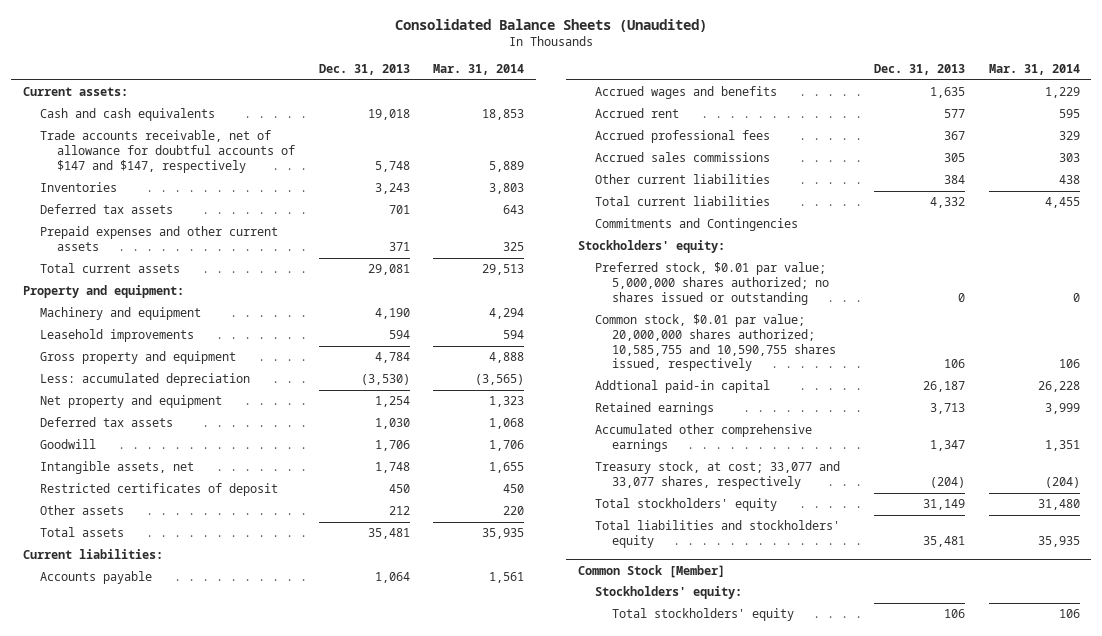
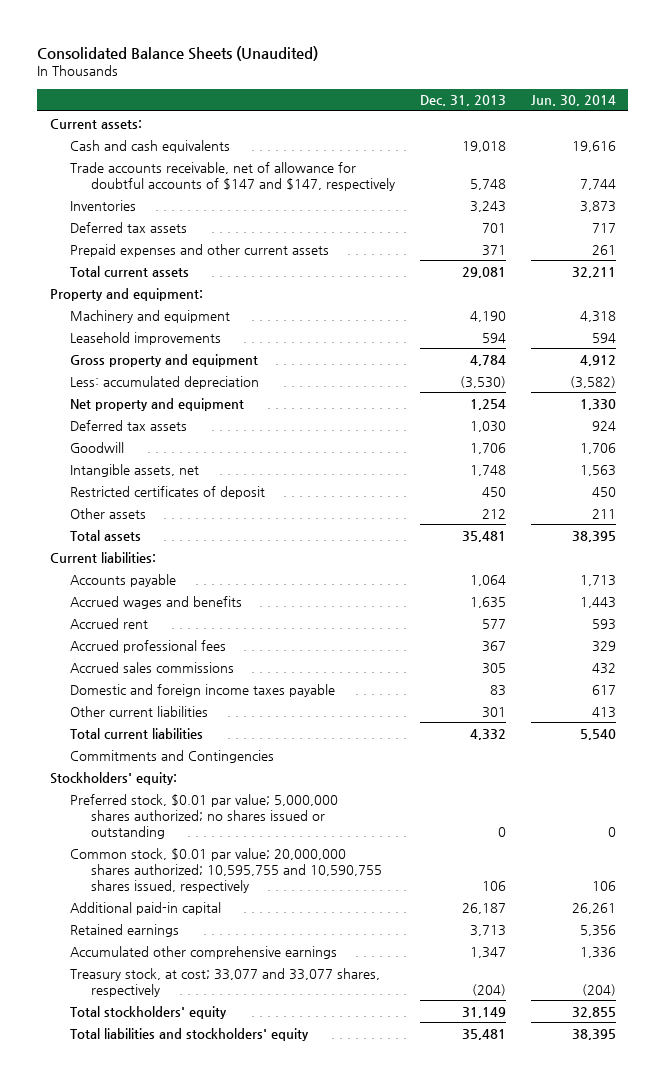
[433,64,525,76] Mar. 31, 2014 -> none
none -> [530,95,616,107] Jun. 30, 2014
none -> [70,683,336,697] Domestic and foreign income taxes payable
[943,175,965,185] 384 -> [481,706,506,718] 301
[595,314,837,372] Common stock, $0.01 par value; 20,000,000 shares authorized; 10,585,755 and 10,590,755 shares issued, respectively -> [70,847,383,893] Common stock, $0.01 par value; 20,000,000 shares authorized; 10,595,755 and 10,590,755 shares issued, respectively
[595,380,771,394] Addtional paid-in capital -> [70,901,222,915] Additional paid-in capital
[577,564,725,578] Common Stock [Member] -> none
[595,586,743,600] Stockholders' equity: -> none
[612,608,795,622] Total stockholders' equity -> none

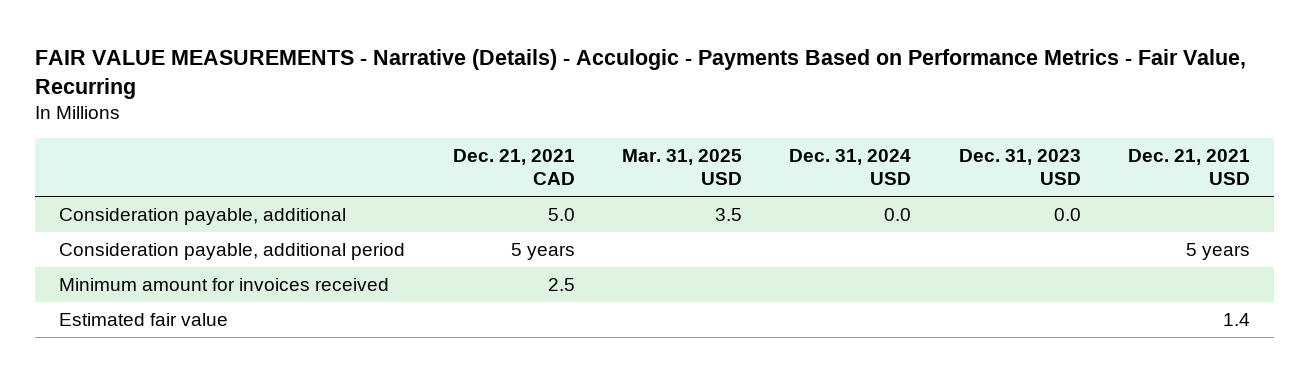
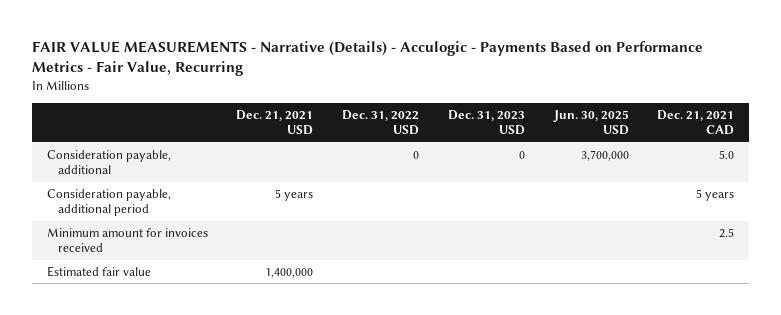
[621,149,742,186] Mar. 31, 2025 USD -> none
[789,149,912,186] Dec. 31, 2024 USD -> none
none -> [342,109,420,136] Dec. 31, 2022 USD
none -> [552,109,629,136] Jun. 30, 2025 USD
[1053,207,1081,221] 0.0 -> [518,150,525,159] 0
[1223,312,1251,326] 1.4 -> [265,267,314,278] 1,400,000

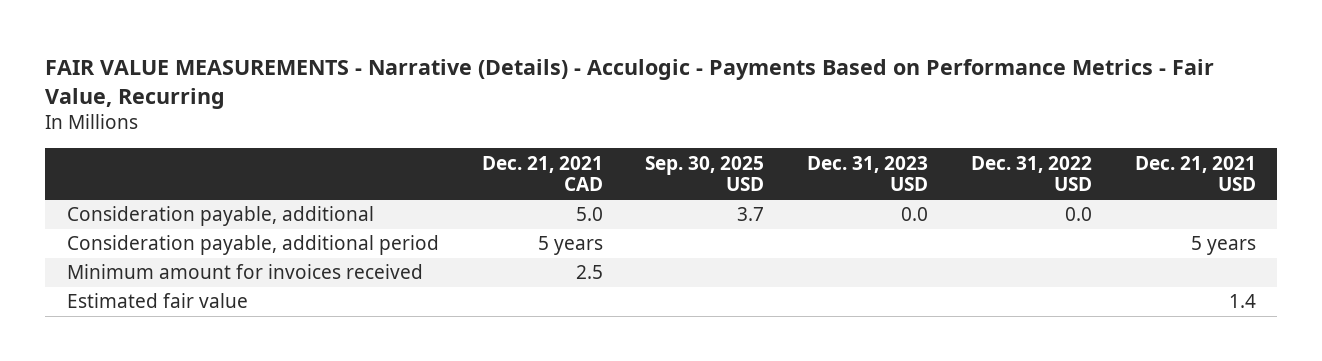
[552,109,629,136] Jun. 30, 2025 USD -> none
none -> [645,155,765,192] Sep. 30, 2025 USD
[413,150,420,159] 0 -> [1064,207,1092,222] 0.0
[518,150,525,159] 0 -> [901,207,929,222] 0.0
[265,267,314,278] 1,400,000 -> [1228,294,1256,309] 1.4

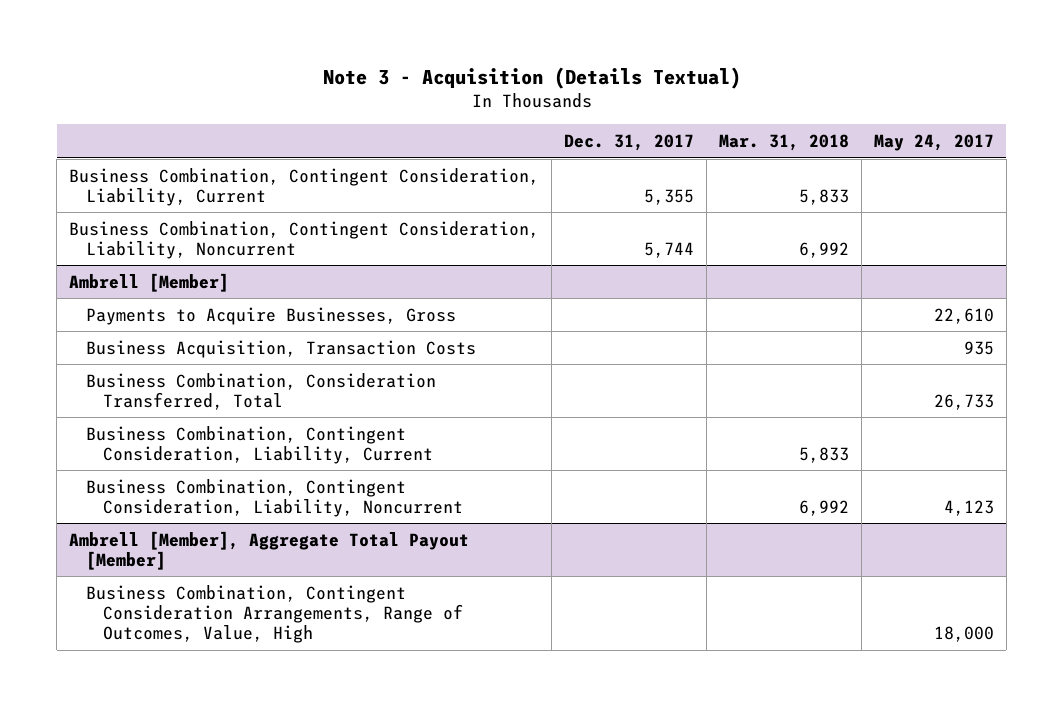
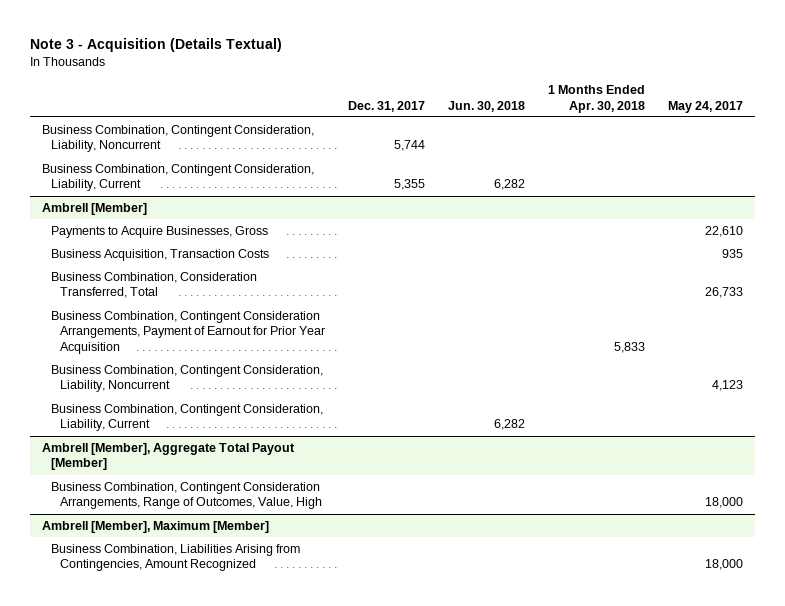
[719,134,850,152] Mar. 31, 2018 -> none
none -> [448,100,526,112] Jun. 30, 2018
none -> [548,85,646,113] 1 Months Ended Apr. 30, 2018
[69,167,540,206] Business Combination, Contingent Consideration, Liability, Current -> [41,163,314,192] Business Combination, Contingent Consideration, Liability, Current
none -> [50,310,326,354] Business Combination, Contingent Consideration Arrangements, Payment of Earnout for Prior Year Acquisition
[86,425,434,464] Business Combination, Contingent Consideration, Liability, Current -> [50,403,323,432] Business Combination, Contingent Consideration, Liability, Current
none -> [41,520,269,533] Ambrell [Member], Maximum [Member]
none -> [50,543,300,572] Business Combination, Liabilities Arising from Contingencies, Amount Recognized

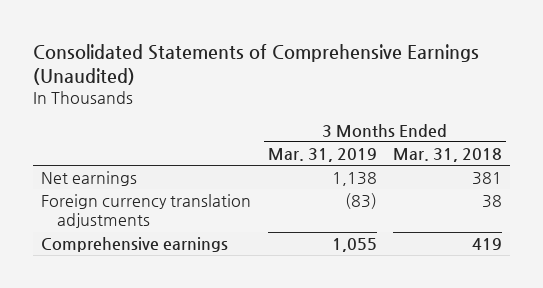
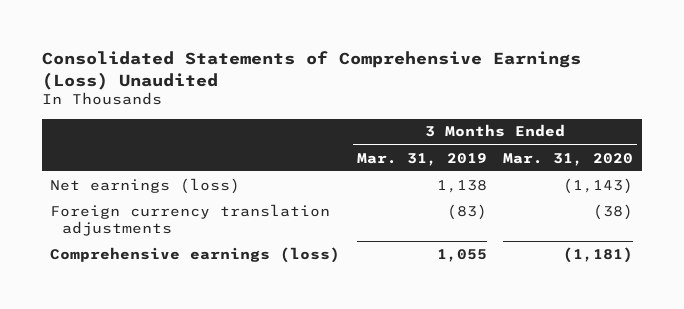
[33,43,480,85] Consolidated Statements of Comprehensive Earnings (Unaudited) -> [41,50,581,90] Consolidated Statements of Comprehensive Earnings (Loss) Unaudited
[392,148,502,163] Mar. 31, 2018 -> none
none -> [503,152,634,166] Mar. 31, 2020
[41,171,138,187] Net earnings -> [50,177,241,194] Net earnings (loss)
[41,237,229,253] Comprehensive earnings -> [50,246,341,263] Comprehensive earnings (loss)

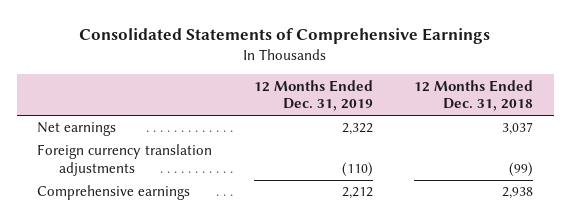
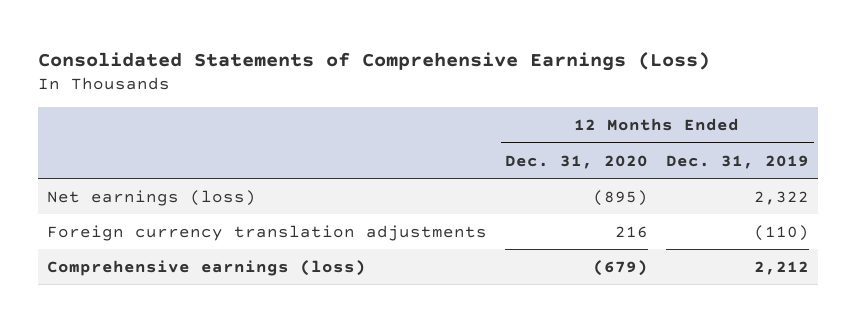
[79,27,491,44] Consolidated Statements of Comprehensive Earnings -> [38,51,711,71] Consolidated Statements of Comprehensive Earnings (Loss)
[414,79,534,112] 12 Months Ended Dec. 31, 2018 -> none
none -> [505,154,649,169] Dec. 31, 2020
[37,122,117,137] Net earnings -> [47,189,257,206] Net earnings (loss)
[37,185,191,201] Comprehensive earnings -> [47,259,367,276] Comprehensive earnings (loss)

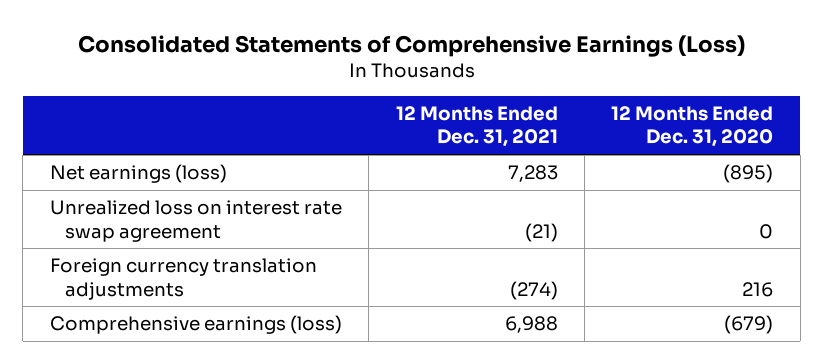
[666,154,810,169] Dec. 31, 2019 -> none
none -> [395,106,558,148] 12 Months Ended Dec. 31, 2021
none -> [49,200,342,242] Unrealized loss on interest rate swap agreement

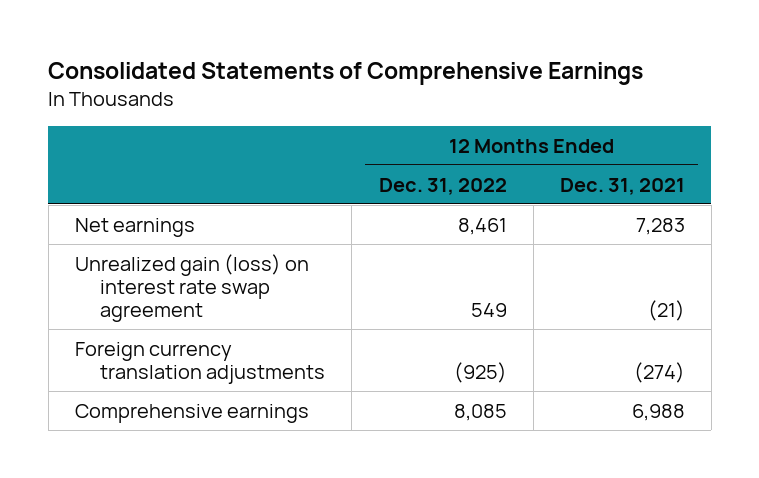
[77,34,745,57] Consolidated Statements of Comprehensive Earnings (Loss) -> [48,62,644,86] Consolidated Statements of Comprehensive Earnings
[611,106,774,148] 12 Months Ended Dec. 31, 2020 -> none
none -> [378,177,507,195] Dec. 31, 2022
[49,164,227,184] Net earnings (loss) -> [74,217,195,237] Net earnings
[49,200,342,242] Unrealized loss on interest rate swap agreement -> [74,253,309,323] Unrealized gain (loss) on interest rate swap agreement
[49,315,342,335] Comprehensive earnings (loss) -> [74,403,309,423] Comprehensive earnings

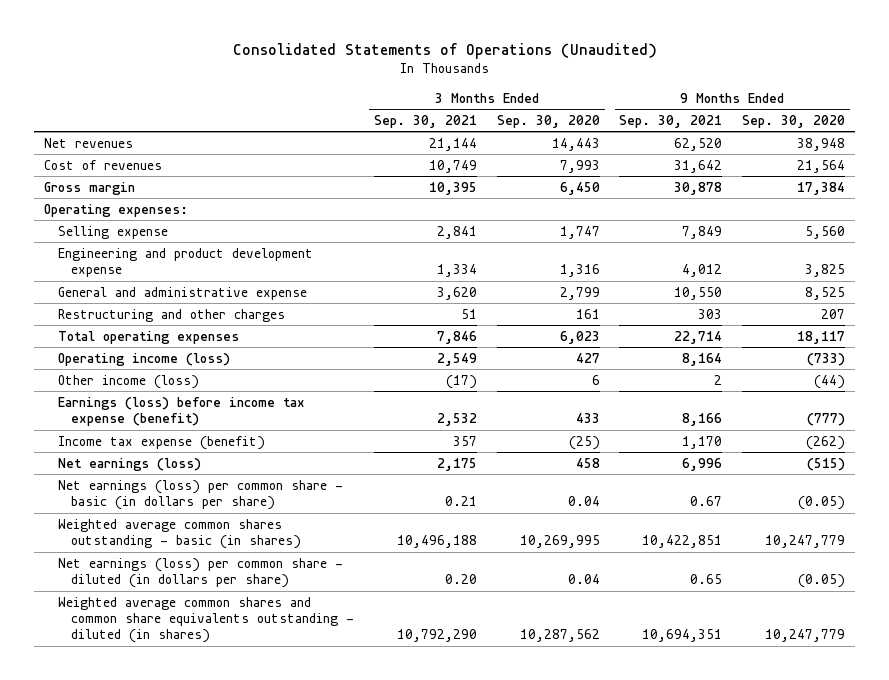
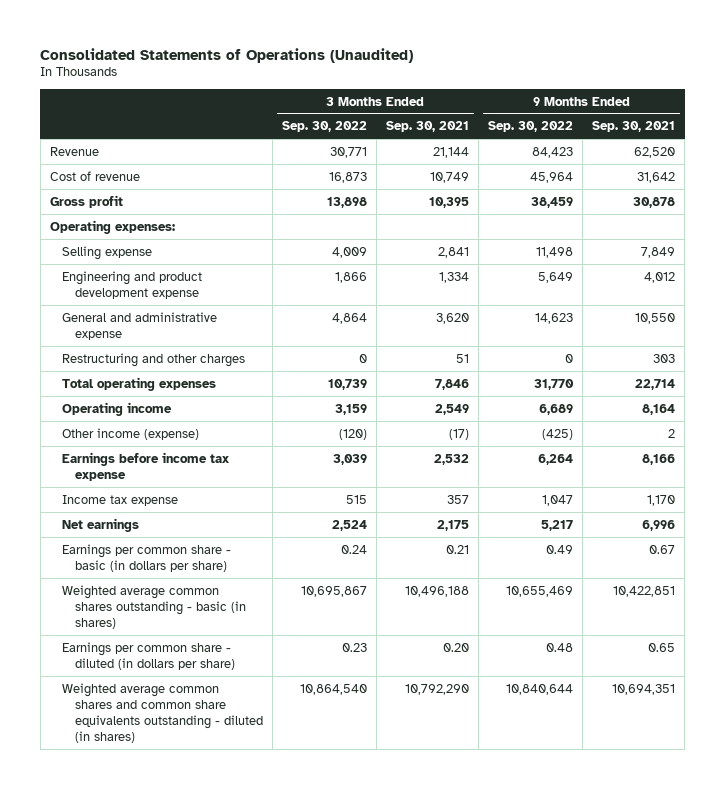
[496,114,600,128] Sep. 30, 2020 -> none
[742,114,846,128] Sep. 30, 2020 -> none
none -> [281,121,367,133] Sep. 30, 2022
none -> [488,121,574,133] Sep. 30, 2022
[44,137,134,148] Net revenues -> [49,146,99,156] Revenue
[44,159,163,170] Cost of revenues -> [49,170,140,181] Cost of revenue
[44,181,136,195] Gross margin -> [49,194,123,208] Gross profit
[57,352,230,366] Operating income (loss) -> [62,401,173,416] Operating income
[57,374,199,389] Other income (loss) -> [62,427,200,440] Other income (expense)
[57,396,305,427] Earnings (loss) before income tax expense (benefit) -> [62,451,230,481] Earnings before income tax expense
[57,435,265,450] Income tax expense (benefit) -> [62,494,179,506] Income tax expense
[57,457,201,471] Net earnings (loss) -> [62,517,140,532] Net earnings
[57,479,343,511] Net earnings (loss) per common share - basic (in dollars per share) -> [62,543,232,572] Earnings per common share - basic (in dollars per share)
[57,557,343,589] Net earnings (loss) per common share - diluted (in dollars per share) -> [62,641,235,670] Earnings per common share - diluted (in dollars per share)

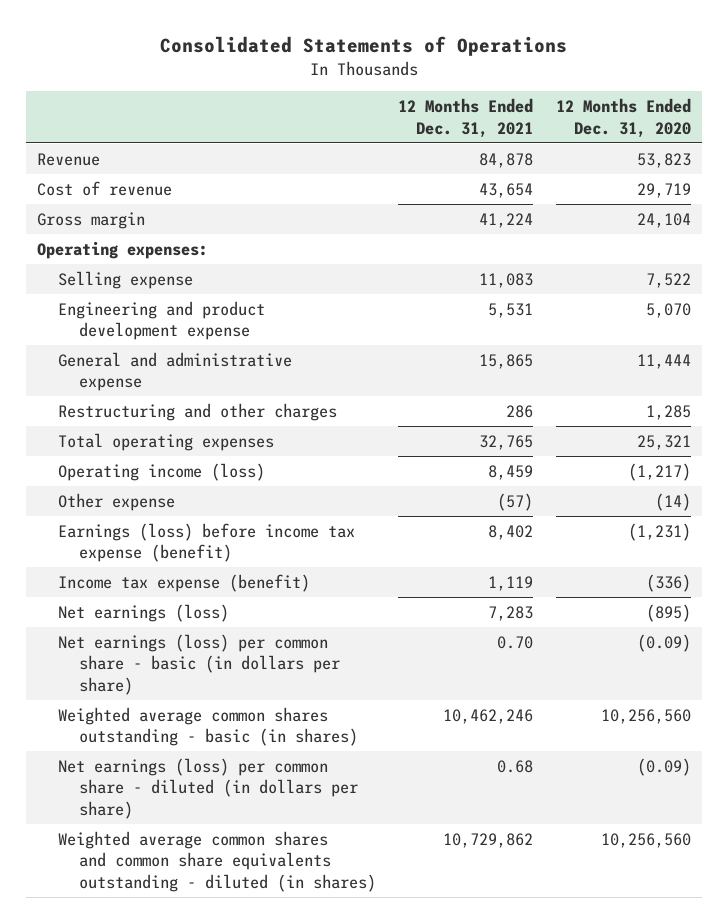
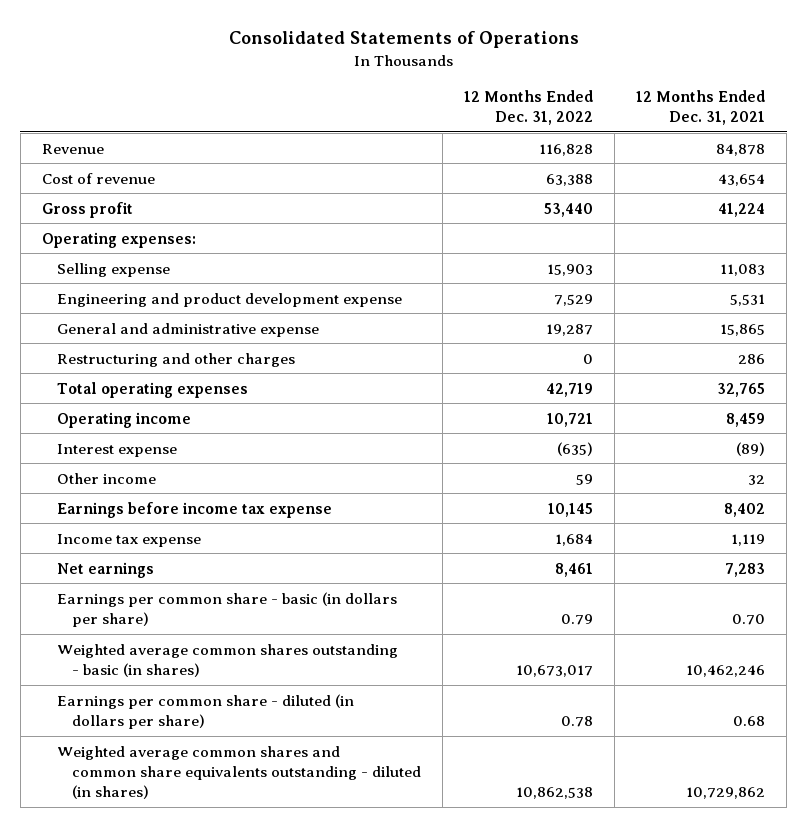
[555,98,691,138] 12 Months Ended Dec. 31, 2020 -> none
none -> [463,89,593,126] 12 Months Ended Dec. 31, 2022
[37,211,146,229] Gross margin -> [41,201,133,218] Gross profit
[58,462,266,481] Operating income (loss) -> [56,411,191,428] Operating income
none -> [56,443,177,457] Interest expense
[58,492,176,511] Other expense -> [56,472,156,484] Other income
[497,492,534,511] (57) -> [748,474,766,485] 32
[58,522,356,563] Earnings (loss) before income tax expense (benefit) -> [56,501,332,518] Earnings before income tax expense
[58,573,311,592] Income tax expense (benefit) -> [56,533,201,547] Income tax expense
[58,603,230,622] Net earnings (loss) -> [56,561,154,578] Net earnings
[58,633,340,695] Net earnings (loss) per common share - basic (in dollars per share) -> [56,591,397,627] Earnings per common share - basic (in dollars per share)
[58,757,358,819] Net earnings (loss) per common share - diluted (in dollars per share) -> [56,693,354,729] Earnings per common share - diluted (in dollars per share)

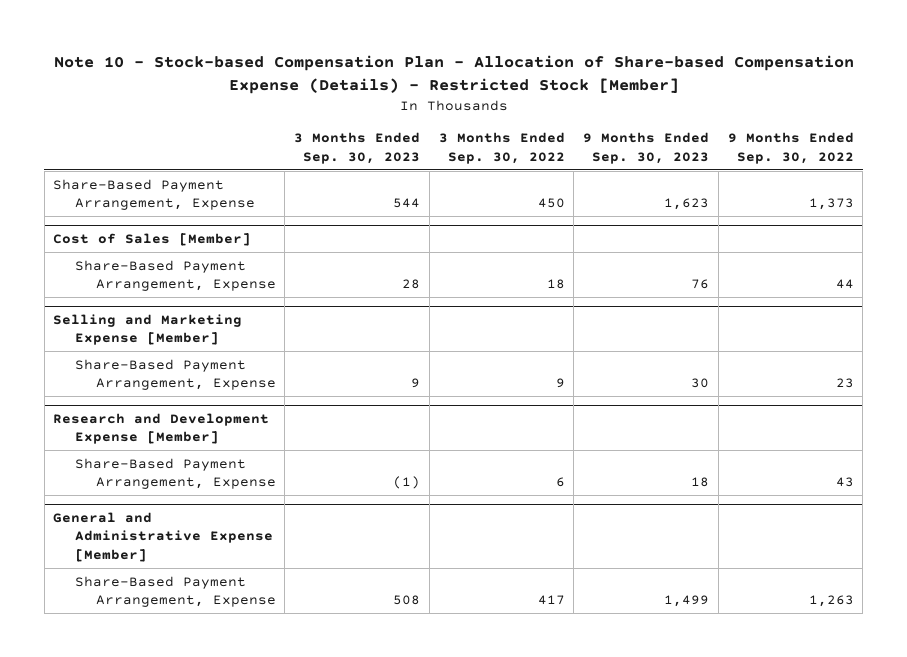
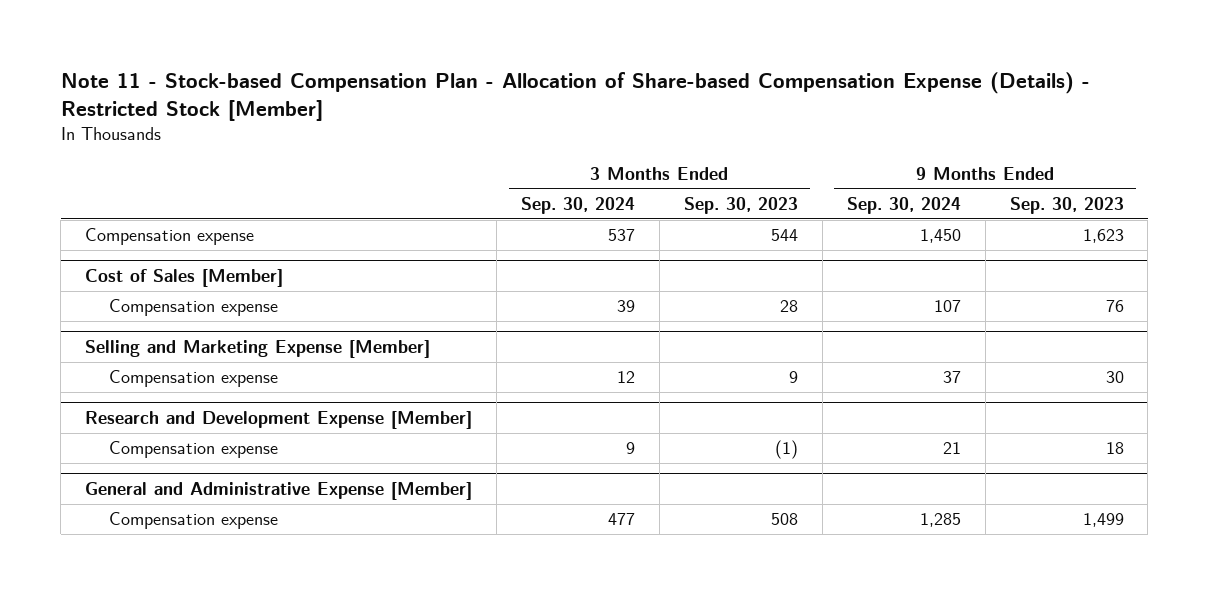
[53,55,854,94] Note 10 - Stock-based Compensation Plan - Allocation of Share-based Compensation Expense (Details) - Restricted Stock [Member] -> [60,72,1090,122] Note 11 - Stock-based Compensation Plan - Allocation of Share-based Compensation Expense (Details) - Restricted Stock [Member]
[438,132,565,164] 3 Months Ended Sep. 30, 2022 -> none
[727,132,854,164] 9 Months Ended Sep. 30, 2022 -> none
none -> [520,196,635,214] Sep. 30, 2024
none -> [846,196,961,214] Sep. 30, 2024
[53,178,255,211] Share-Based Payment Arrangement, Expense -> [85,228,255,246] Compensation expense
[74,259,276,292] Share-Based Payment Arrangement, Expense -> [108,299,278,317] Compensation expense
[74,358,276,391] Share-Based Payment Arrangement, Expense -> [108,370,278,388] Compensation expense
[74,457,276,490] Share-Based Payment Arrangement, Expense -> [108,441,278,459] Compensation expense
[74,575,276,608] Share-Based Payment Arrangement, Expense -> [108,512,278,530] Compensation expense

